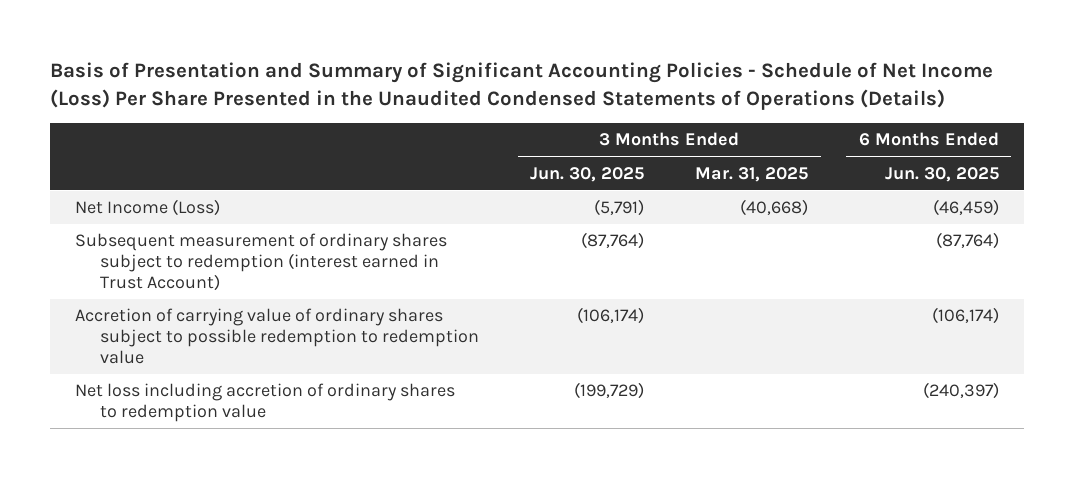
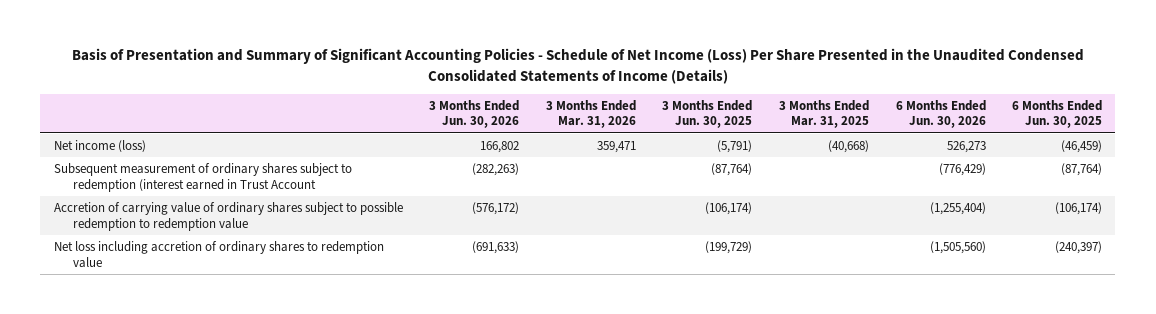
[49,62,993,111] Basis of Presentation and Summary of Significant Accounting Policies - Schedule of Net Income (Loss) Per Share Presented in the Unaudited Condensed Statements of Operations (Details) -> [71,48,1084,84] Basis of Presentation and Summary of Significant Accounting Policies - Schedule of Net Income (Loss) Per Share Presented in the Unaudited Condensed Consolidated Statements of Income (Details)
none -> [429,99,520,129] 3 Months Ended Jun. 30, 2026
none -> [545,99,636,129] 3 Months Ended Mar. 31, 2026
none -> [895,99,986,129] 6 Months Ended Jun. 30, 2026
[75,199,221,217] Net Income (Loss) -> [53,139,146,152] Net income (loss)
[75,233,448,292] Subsequent measurement of ordinary shares subject to redemption (interest earned in Trust Account) -> [53,162,352,192] Subsequent measurement of ordinary shares subject to redemption (interest earned in Trust Account

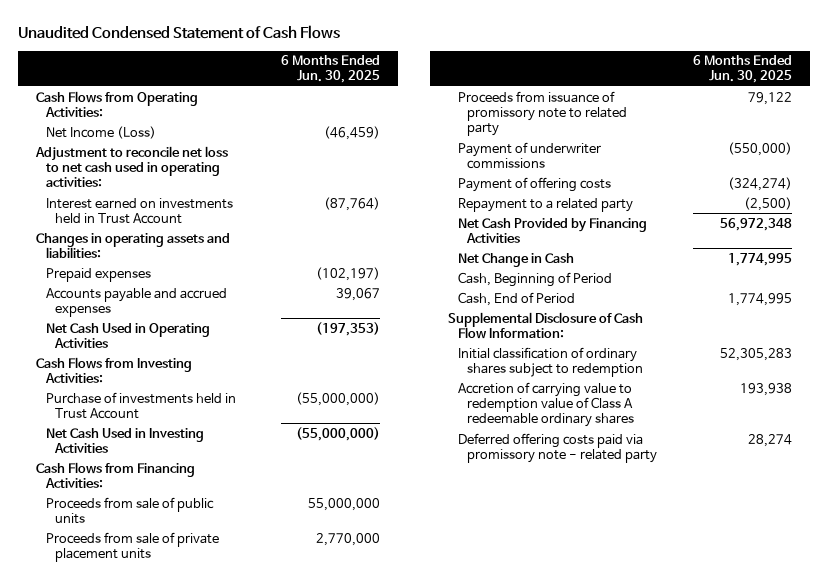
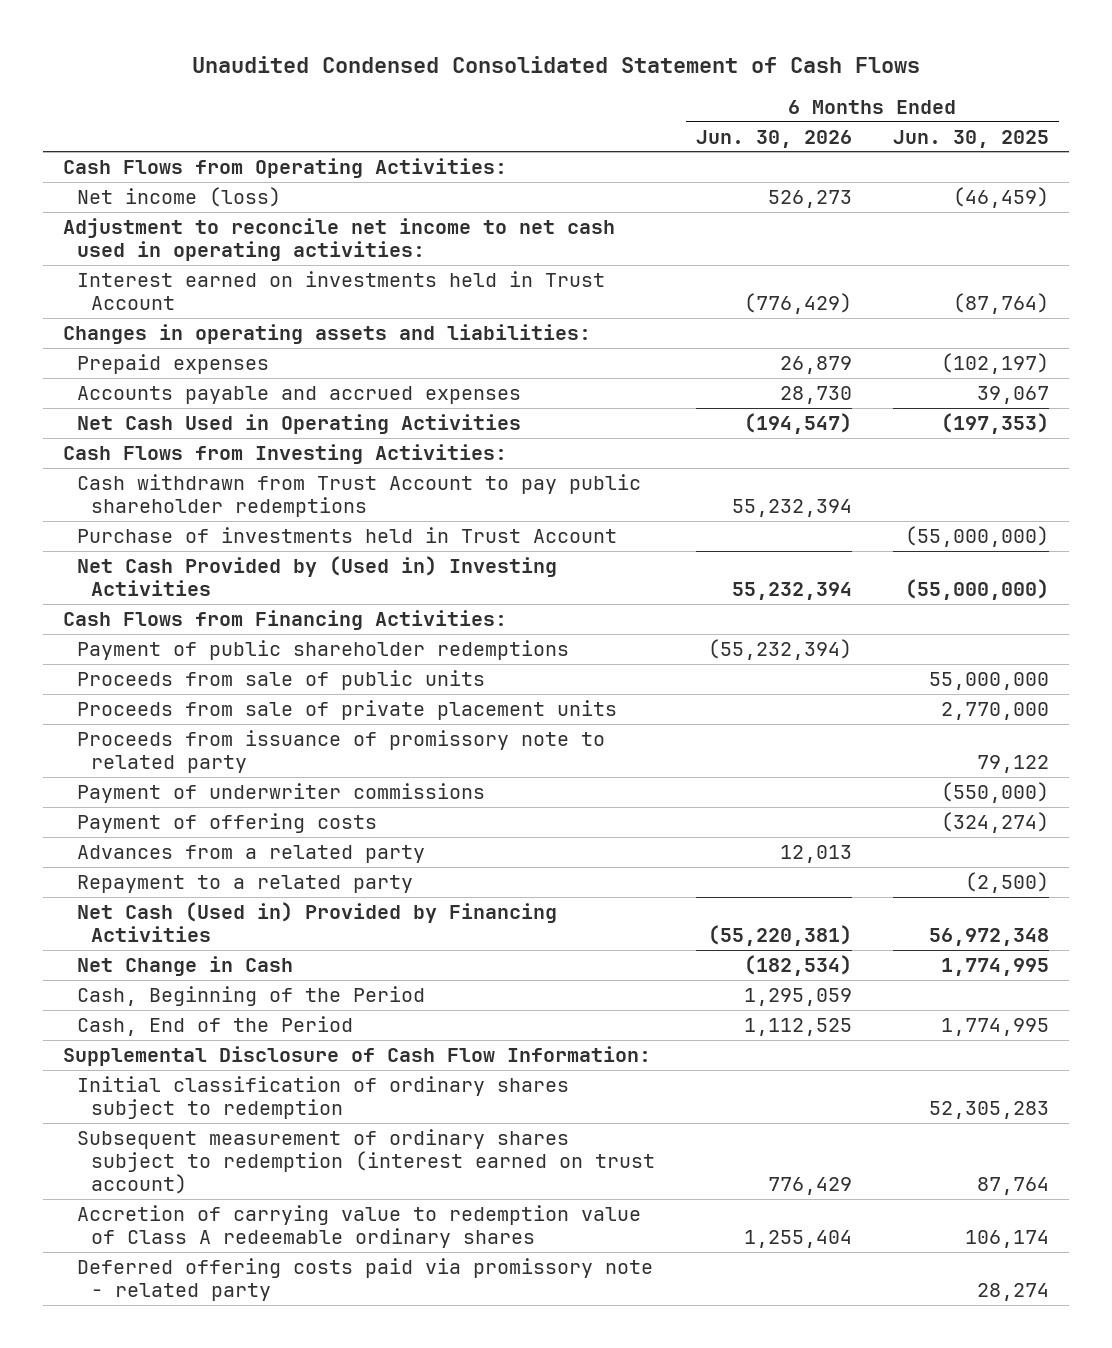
[18,24,341,39] Unaudited Condensed Statement of Cash Flows -> [191,55,920,73] Unaudited Condensed Consolidated Statement of Cash Flows
none -> [695,129,852,148] Jun. 30, 2026
[45,125,156,139] Net Income (Loss) -> [76,186,281,207] Net income (loss)
[35,145,229,188] Adjustment to reconcile net loss to net cash used in operating activities: -> [63,217,616,261] Adjustment to reconcile net income to net cash used in operating activities:
none -> [76,473,641,517] Cash withdrawn from Trust Account to pay public shareholder redemptions
[45,427,204,453] Net Cash Used in Investing Activities -> [76,555,557,596] Net Cash Provided by (Used in) Investing Activities
none -> [76,639,569,660] Payment of public shareholder redemptions
none -> [76,844,425,863] Advances from a related party
[457,217,647,243] Net Cash Provided by Financing Activities -> [76,901,557,942] Net Cash (Used in) Provided by Financing Activities
[457,271,612,287] Cash, Beginning of Period -> [76,985,425,1006] Cash, Beginning of the Period
[457,291,575,306] Cash, End of Period -> [76,1015,353,1036] Cash, End of the Period
none -> [76,1128,655,1194] Subsequent measurement of ordinary shares subject to redemption (interest earned on trust account)
[740,382,793,396] 193,938 -> [964,1229,1049,1248] 106,174

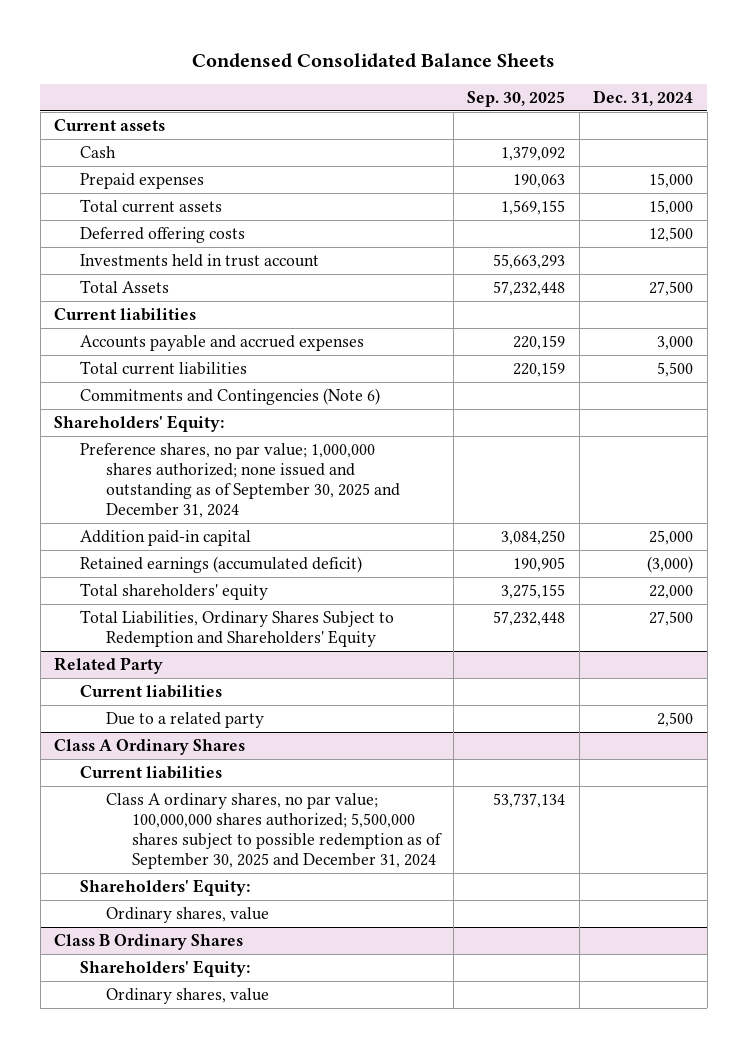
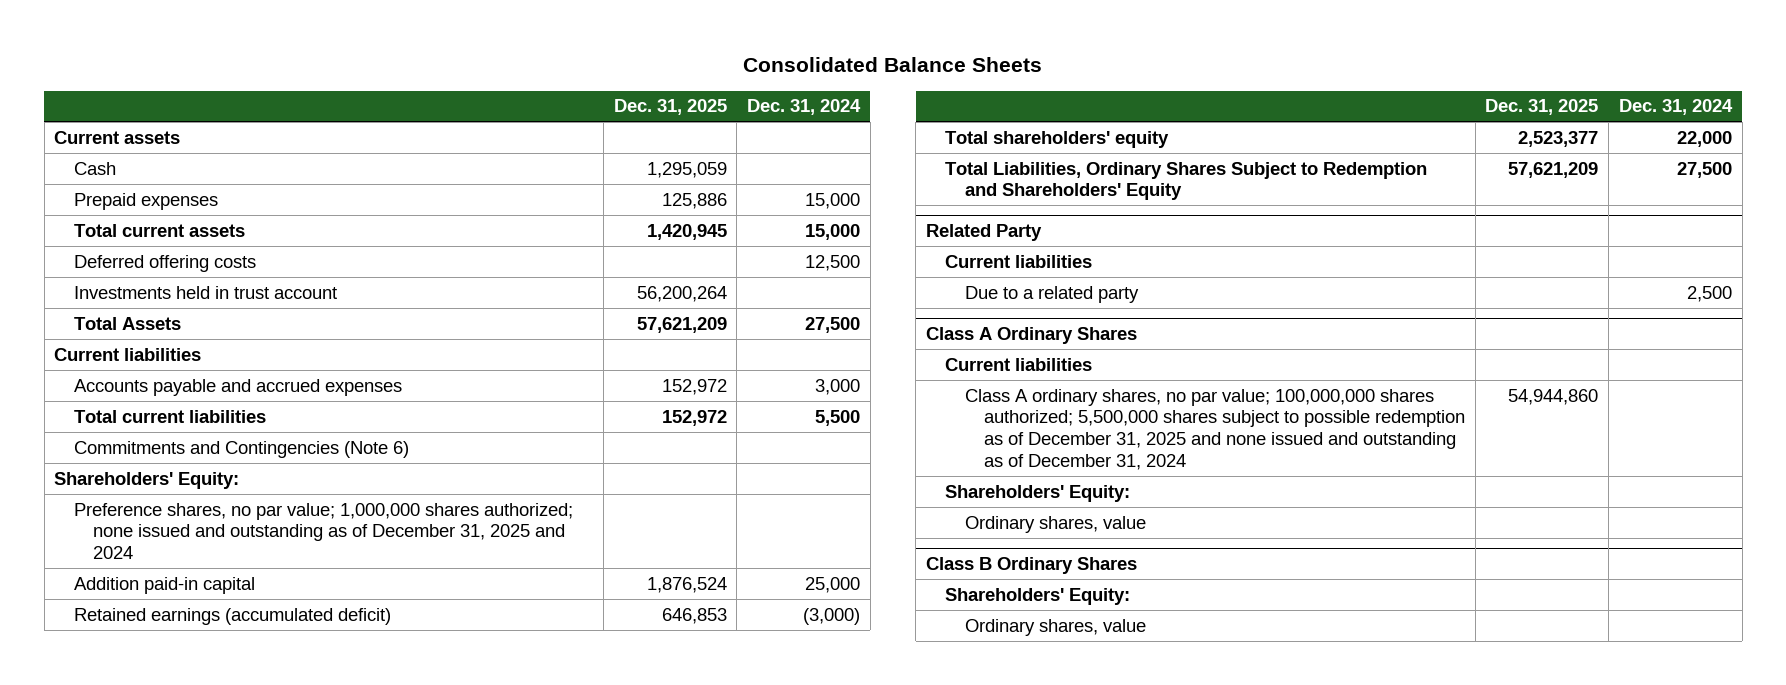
[191,52,555,68] Condensed Consolidated Balance Sheets -> [743,57,1043,73] Consolidated Balance Sheets
[467,91,566,108] Sep. 30, 2025 -> none
none -> [613,99,727,116] Dec. 31, 2025
[79,442,400,518] Preference shares, no par value; 1,000,000 shares authorized; none issued and outstanding as of September 30, 2025 and December 31, 2024 -> [73,502,573,559] Preference shares, no par value; 1,000,000 shares authorized; none issued and outstanding as of December 31, 2025 and 2024
[105,792,442,869] Class A ordinary shares, no par value; 100,000,000 shares authorized; 5,500,000 shares subject to possible redemption as of September 30, 2025 and December 31, 2024 -> [964,388,1465,470] Class A ordinary shares, no par value; 100,000,000 shares authorized; 5,500,000 shares subject to possible redemption as of December 31, 2025 and none issued and outstanding as of December 31, 2024

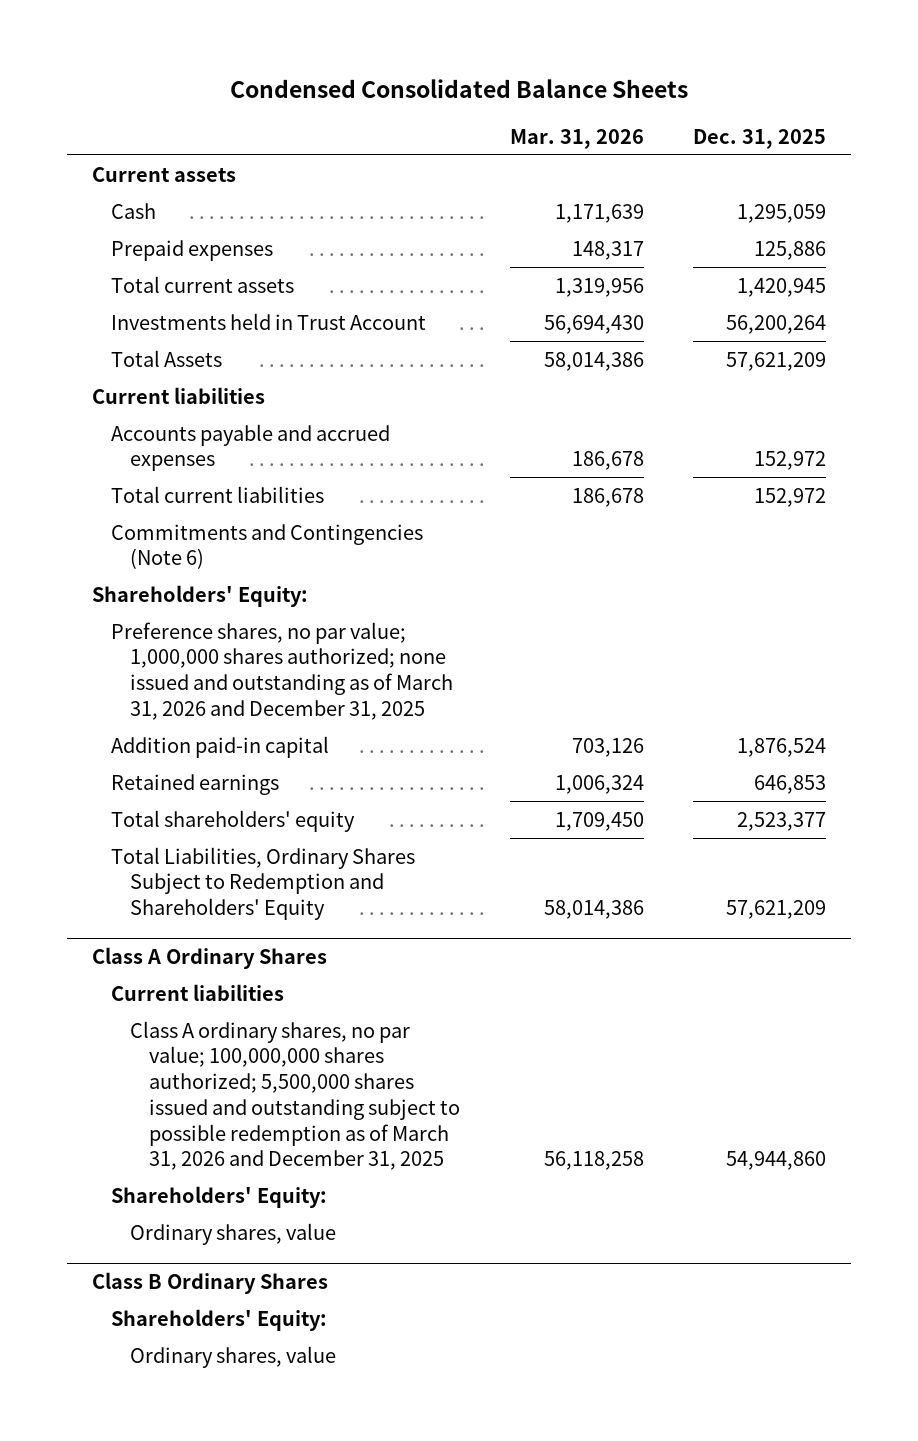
[743,57,1043,73] Consolidated Balance Sheets -> [230,79,689,99] Condensed Consolidated Balance Sheets
[746,99,861,116] Dec. 31, 2024 -> none
none -> [509,128,644,149] Mar. 31, 2026
[73,254,256,272] Deferred offering costs -> none
[73,285,337,299] Investments held in trust account -> [111,312,427,330] Investments held in Trust Account
[73,502,573,559] Preference shares, no par value; 1,000,000 shares authorized; none issued and outstanding as of December 31, 2025 and 2024 -> [111,621,454,720] Preference shares, no par value; 1,000,000 shares authorized; none issued and outstanding as of March 31, 2026 and December 31, 2025
[73,607,391,625] Retained earnings (accumulated deficit) -> [111,773,280,795] Retained earnings
[926,224,1043,242] Related Party -> none
[945,254,1093,268] Current liabilities -> none
[964,285,1139,303] Due to a related party -> none
[964,388,1465,470] Class A ordinary shares, no par value; 100,000,000 shares authorized; 5,500,000 shares subject to possible redemption as of December 31, 2025 and none issued and outstanding as of December 31, 2024 -> [130,1020,461,1171] Class A ordinary shares, no par value; 100,000,000 shares authorized; 5,500,000 shares issued and outstanding subject to possible redemption as of March 31, 2026 and December 31, 2025

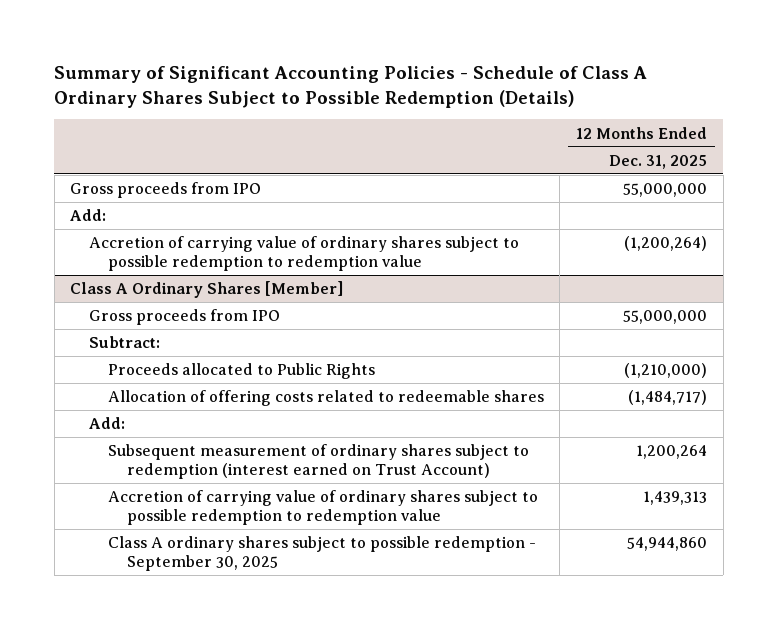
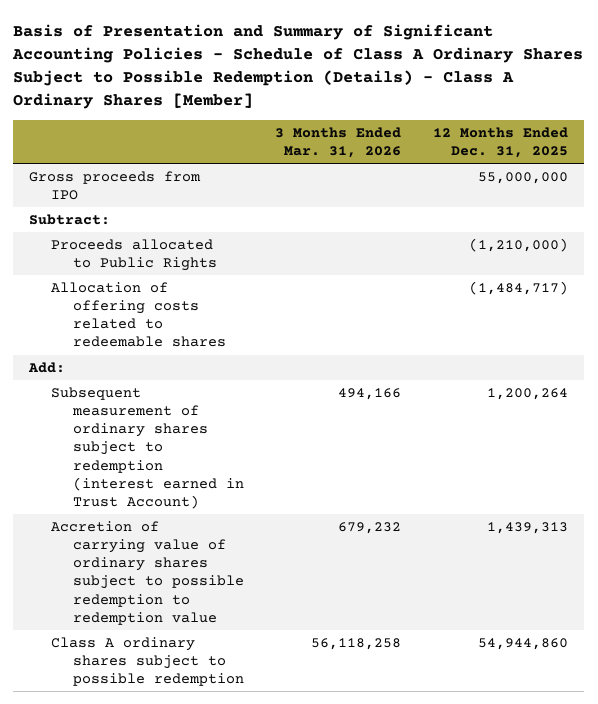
[54,65,648,108] Summary of Significant Accounting Policies - Schedule of Class A Ordinary Shares Subject to Possible Redemption (Details) -> [12,24,584,110] Basis of Presentation and Summary of Significant Accounting Policies - Schedule of Class A Ordinary Shares Subject to Possible Redemption (Details) - Class A Ordinary Shares [Member]
none -> [275,126,402,159] 3 Months Ended Mar. 31, 2026
[70,209,107,222] Add: -> none
[89,236,520,272] Accretion of carrying value of ordinary shares subject to possible redemption to redemption value -> none
[70,281,344,299] Class A Ordinary Shares [Member] -> none
[89,309,281,326] Gross proceeds from IPO -> none
[107,444,529,480] Subsequent measurement of ordinary shares subject to redemption (interest earned on Trust Account) -> [50,386,244,510] Subsequent measurement of ordinary shares subject to redemption (interest earned in Trust Account)
[107,536,536,572] Class A ordinary shares subject to possible redemption - September 30, 2025 -> [50,636,244,687] Class A ordinary shares subject to possible redemption

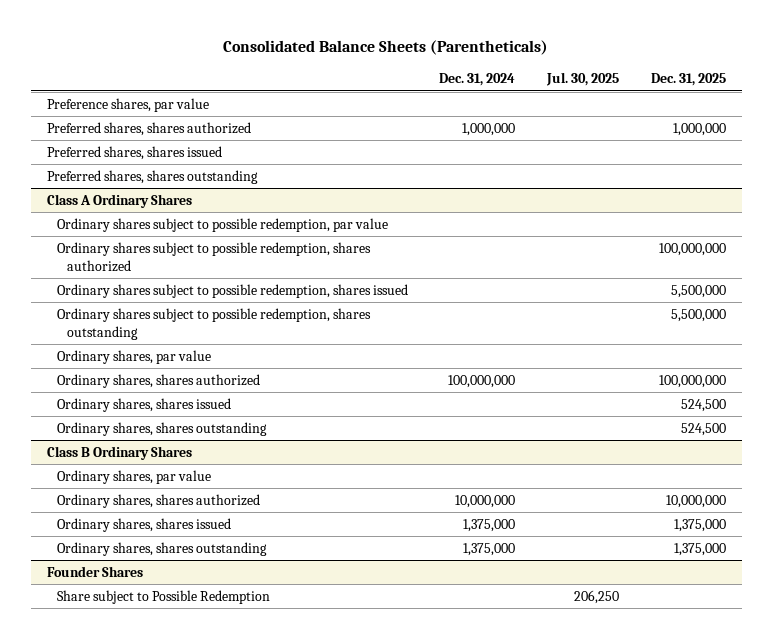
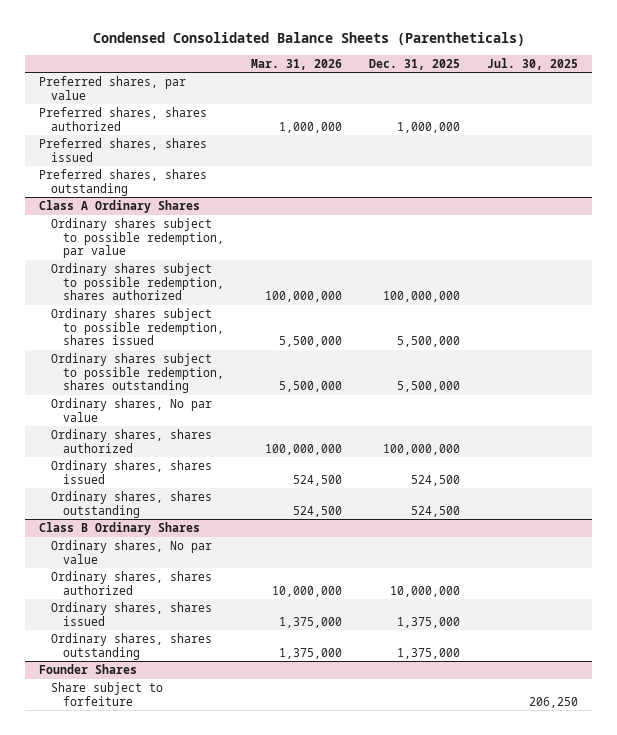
[223,40,549,56] Consolidated Balance Sheets (Parentheticals) -> [92,32,525,47] Condensed Consolidated Balance Sheets (Parentheticals)
[439,73,516,87] Dec. 31, 2024 -> none
none -> [250,58,342,70] Mar. 31, 2026
[46,97,209,112] Preference shares, par value -> [38,75,186,100] Preferred shares, par value
[56,349,211,364] Ordinary shares, par value -> [50,397,212,422] Ordinary shares, No par value
[56,469,211,484] Ordinary shares, par value -> [50,539,212,564] Ordinary shares, No par value
[56,589,270,604] Share subject to Possible Redemption -> [50,681,163,706] Share subject to forfeiture

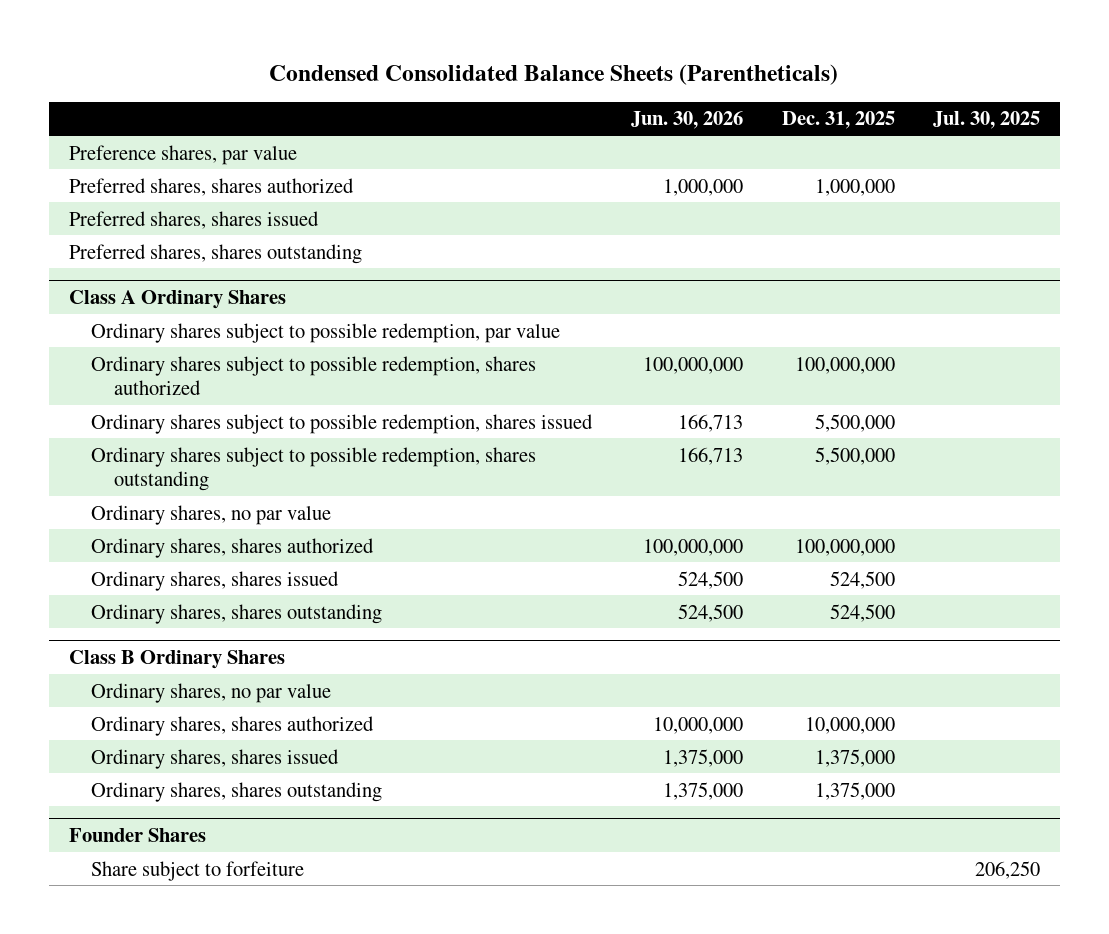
[250,58,342,70] Mar. 31, 2026 -> none
none -> [630,111,743,130] Jun. 30, 2026
[38,75,186,100] Preferred shares, par value -> [68,144,297,165] Preference shares, par value
[50,397,212,422] Ordinary shares, No par value -> [91,504,332,525] Ordinary shares, no par value
[50,539,212,564] Ordinary shares, No par value -> [91,682,332,703] Ordinary shares, no par value

